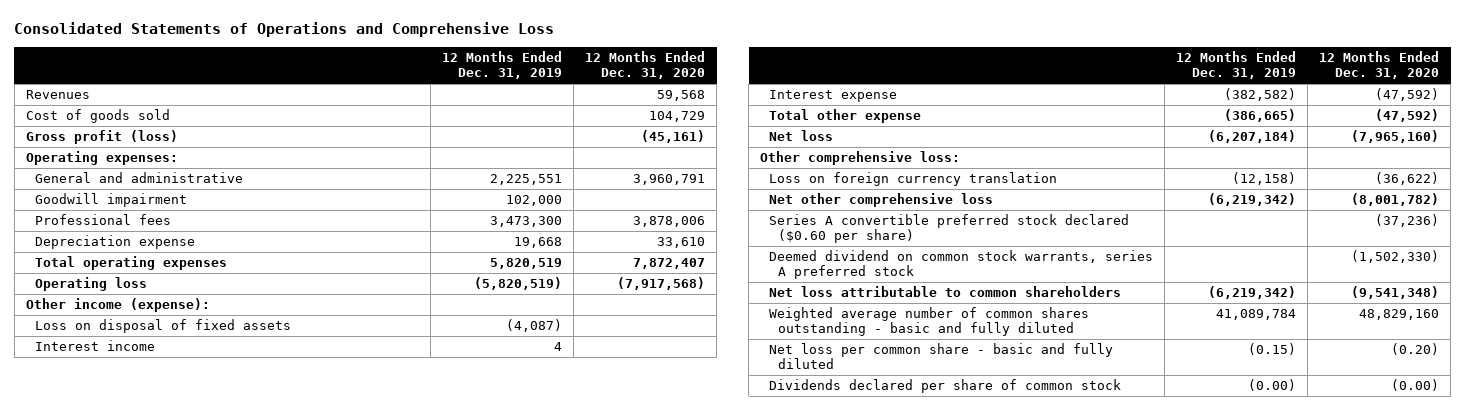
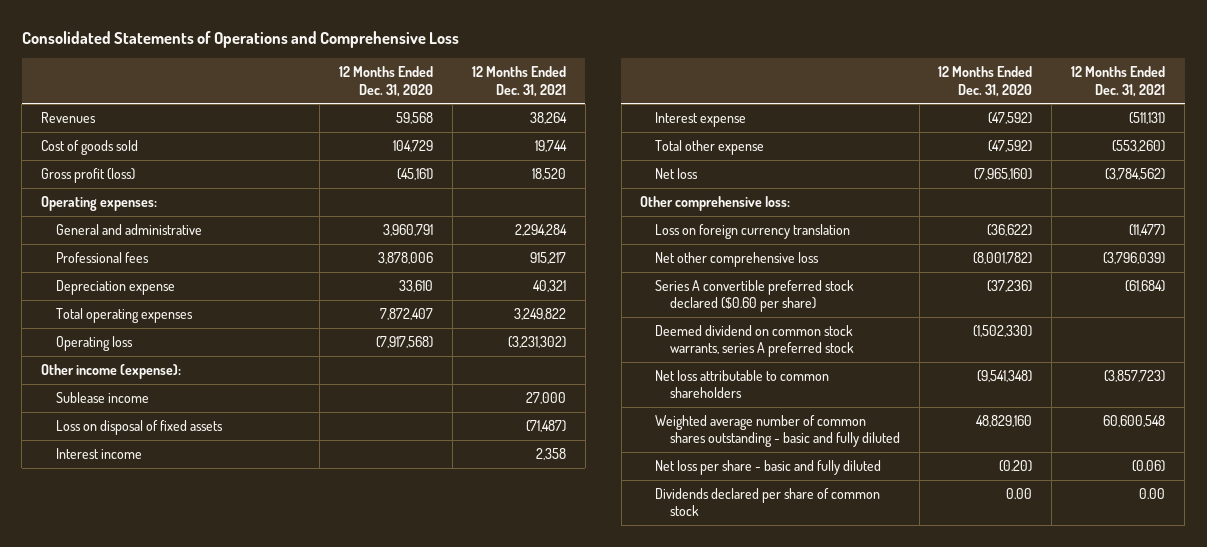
[442,51,563,80] 12 Months Ended Dec. 31, 2019 -> none
none -> [472,66,567,97] 12 Months Ended Dec. 31, 2021
[34,193,187,208] Goodwill impairment -> none
none -> [55,391,149,403] Sublease income
[769,343,1114,370] Net loss per common share - basic and fully diluted -> [655,459,882,475] Net loss per share - basic and fully diluted
[1391,379,1440,392] (0.00) -> [1006,487,1033,499] 0.00

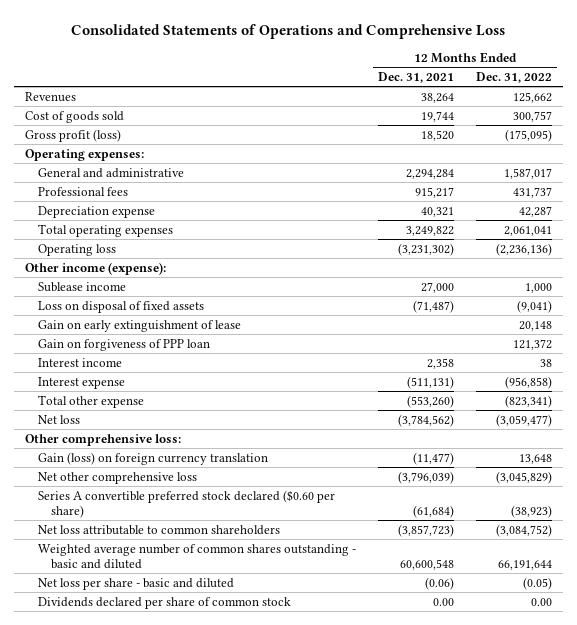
[339,66,434,97] 12 Months Ended Dec. 31, 2020 -> none
none -> [475,71,552,83] Dec. 31, 2022
none -> [38,319,242,332] Gain on early extinguishment of lease
none -> [38,338,211,351] Gain on forgiveness of PPP loan
[655,223,851,239] Loss on foreign currency translation -> [38,451,269,465] Gain (loss) on foreign currency translation
[655,324,854,358] Deemed dividend on common stock warrants, series A preferred stock -> none
[655,414,900,448] Weighted average number of common shares outstanding - basic and fully diluted -> [38,543,357,570] Weighted average number of common shares outstanding - basic and diluted
[655,459,882,475] Net loss per share - basic and fully diluted -> [38,577,235,590] Net loss per share - basic and diluted

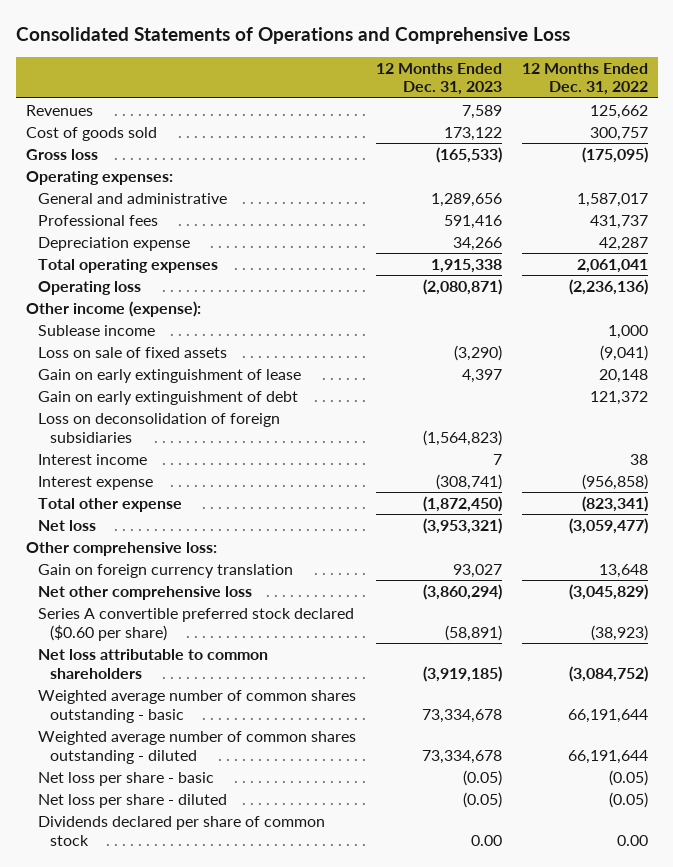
[377,71,454,83] Dec. 31, 2021 -> none
none -> [375,62,502,96] 12 Months Ended Dec. 31, 2023
[25,128,122,142] Gross profit (loss) -> [25,149,98,161] Gross loss
[38,300,205,313] Loss on disposal of fixed assets -> [37,347,227,359] Loss on sale of fixed assets
[38,338,211,351] Gain on forgiveness of PPP loan -> [37,391,298,406] Gain on early extinguishment of debt
none -> [37,413,280,443] Loss on deconsolidation of foreign subsidiaries
[38,451,269,465] Gain (loss) on foreign currency translation -> [37,564,293,579] Gain on foreign currency translation
[38,543,357,570] Weighted average number of common shares outstanding - basic and diluted -> [37,690,356,723] Weighted average number of common shares outstanding - basic
none -> [37,731,356,764] Weighted average number of common shares outstanding - diluted
[38,577,235,590] Net loss per share - basic and diluted -> [37,772,214,787] Net loss per share - basic
none -> [37,794,227,809] Net loss per share - diluted

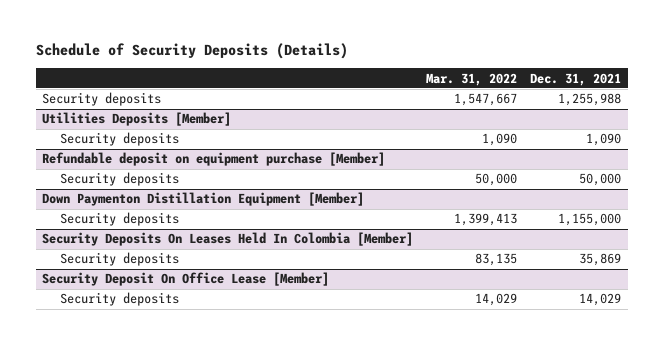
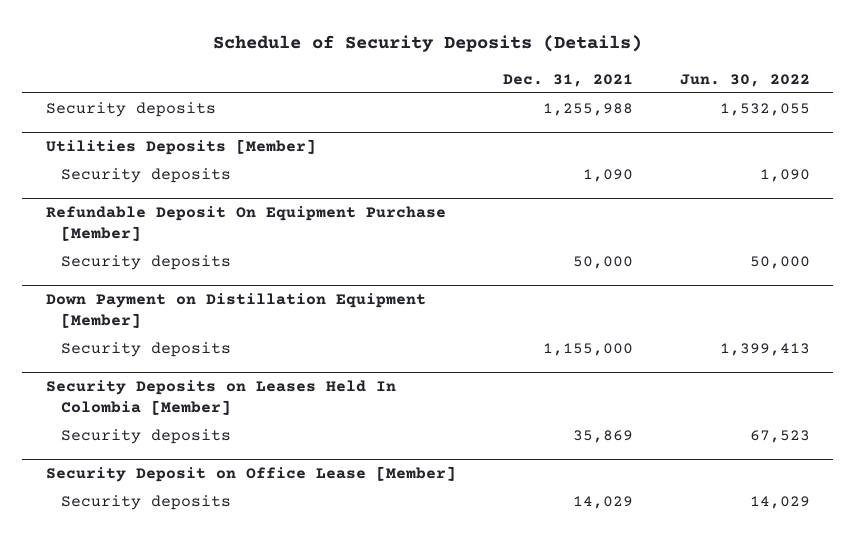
[426,72,518,86] Mar. 31, 2022 -> none
none -> [679,73,810,87] Jun. 30, 2022
[42,152,386,167] Refundable deposit on equipment purchase [Member] -> [45,206,446,241] Refundable Deposit On Equipment Purchase [Member]
[42,192,365,207] Down Paymenton Distillation Equipment [Member] -> [45,293,426,328] Down Payment on Distillation Equipment [Member]
[42,232,414,247] Security Deposits On Leases Held In Colombia [Member] -> [45,380,396,415] Security Deposits on Leases Held In Colombia [Member]
[42,272,330,287] Security Deposit On Office Lease [Member] -> [45,466,456,483] Security Deposit on Office Lease [Member]

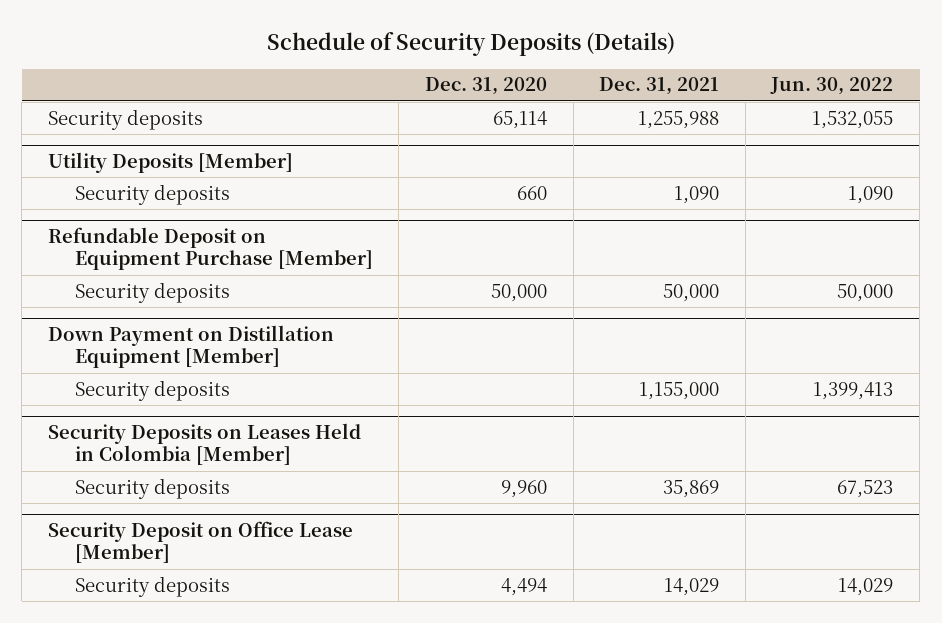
none -> [425,77,548,96] Dec. 31, 2020
[45,139,316,156] Utilities Deposits [Member] -> [48,151,294,173] Utility Deposits [Member]
[45,206,446,241] Refundable Deposit On Equipment Purchase [Member] -> [48,226,373,271] Refundable Deposit on Equipment Purchase [Member]
[45,380,396,415] Security Deposits on Leases Held In Colombia [Member] -> [48,422,362,466] Security Deposits on Leases Held in Colombia [Member]

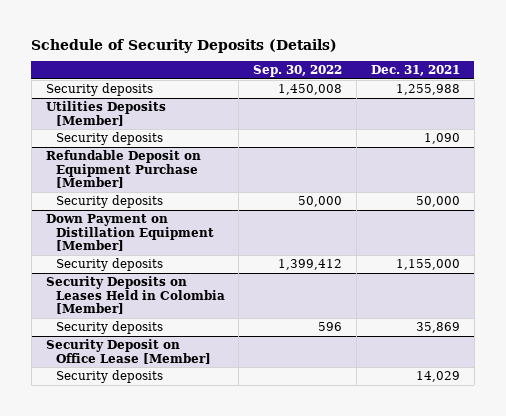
[425,77,548,96] Dec. 31, 2020 -> none
[770,77,894,96] Jun. 30, 2022 -> none
none -> [253,65,343,78] Sep. 30, 2022
[48,151,294,173] Utility Deposits [Member] -> [45,101,166,126] Utilities Deposits [Member]

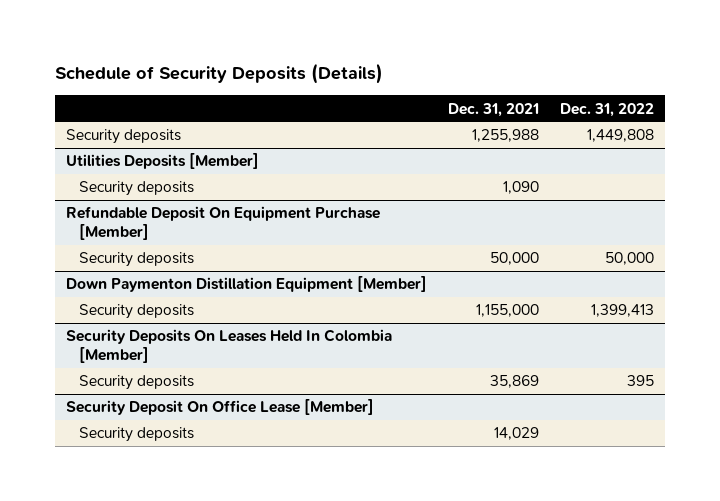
[253,65,343,78] Sep. 30, 2022 -> none
none -> [559,102,654,117] Dec. 31, 2022
[45,150,201,189] Refundable Deposit on Equipment Purchase [Member] -> [65,206,380,240] Refundable Deposit On Equipment Purchase [Member]
[45,214,214,252] Down Payment on Distillation Equipment [Member] -> [65,276,427,293] Down Paymenton Distillation Equipment [Member]
[45,276,225,315] Security Deposits on Leases Held in Colombia [Member] -> [65,329,392,363] Security Deposits On Leases Held In Colombia [Member]
[45,339,211,364] Security Deposit on Office Lease [Member] -> [65,399,374,416] Security Deposit On Office Lease [Member]

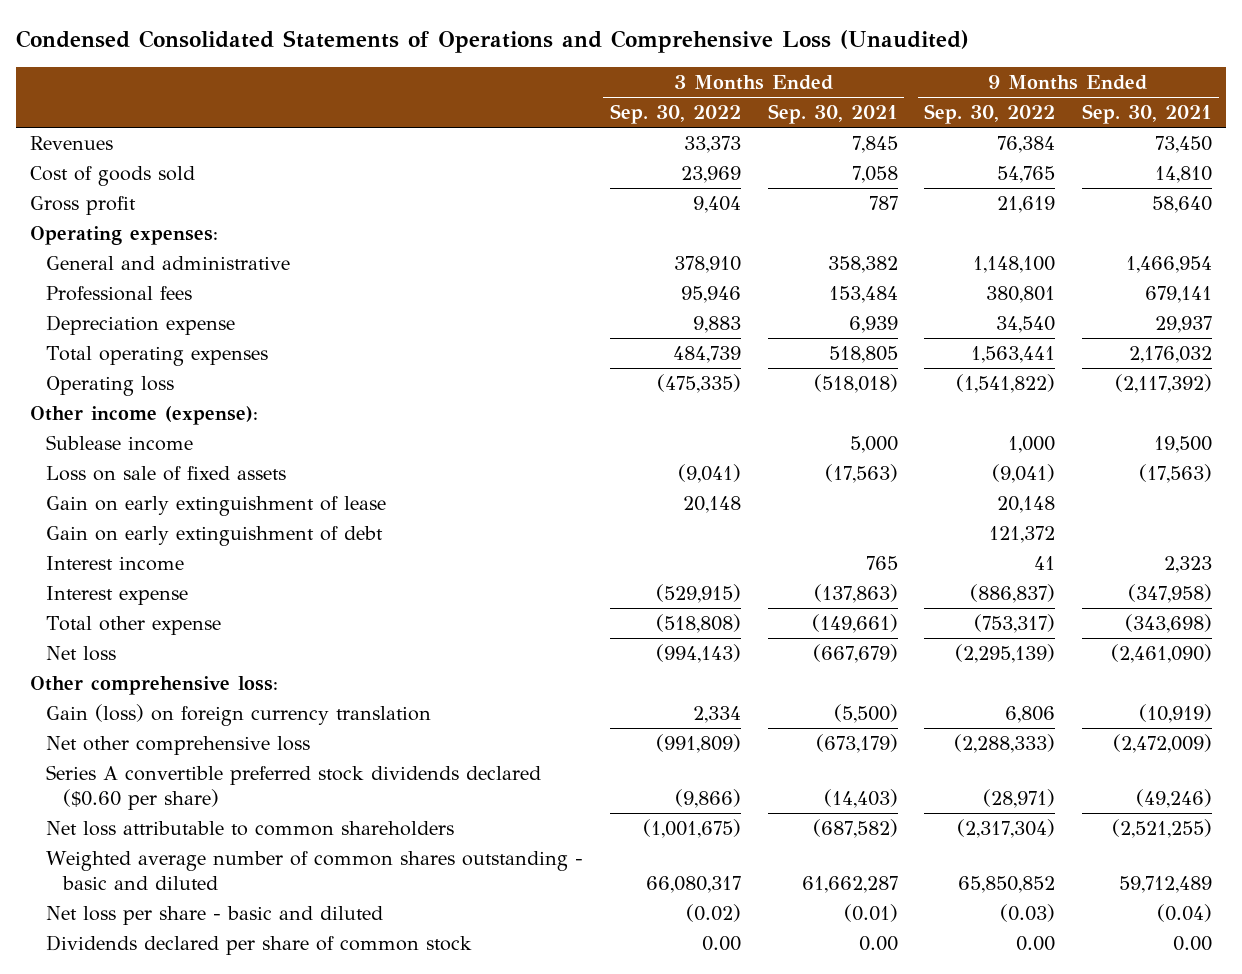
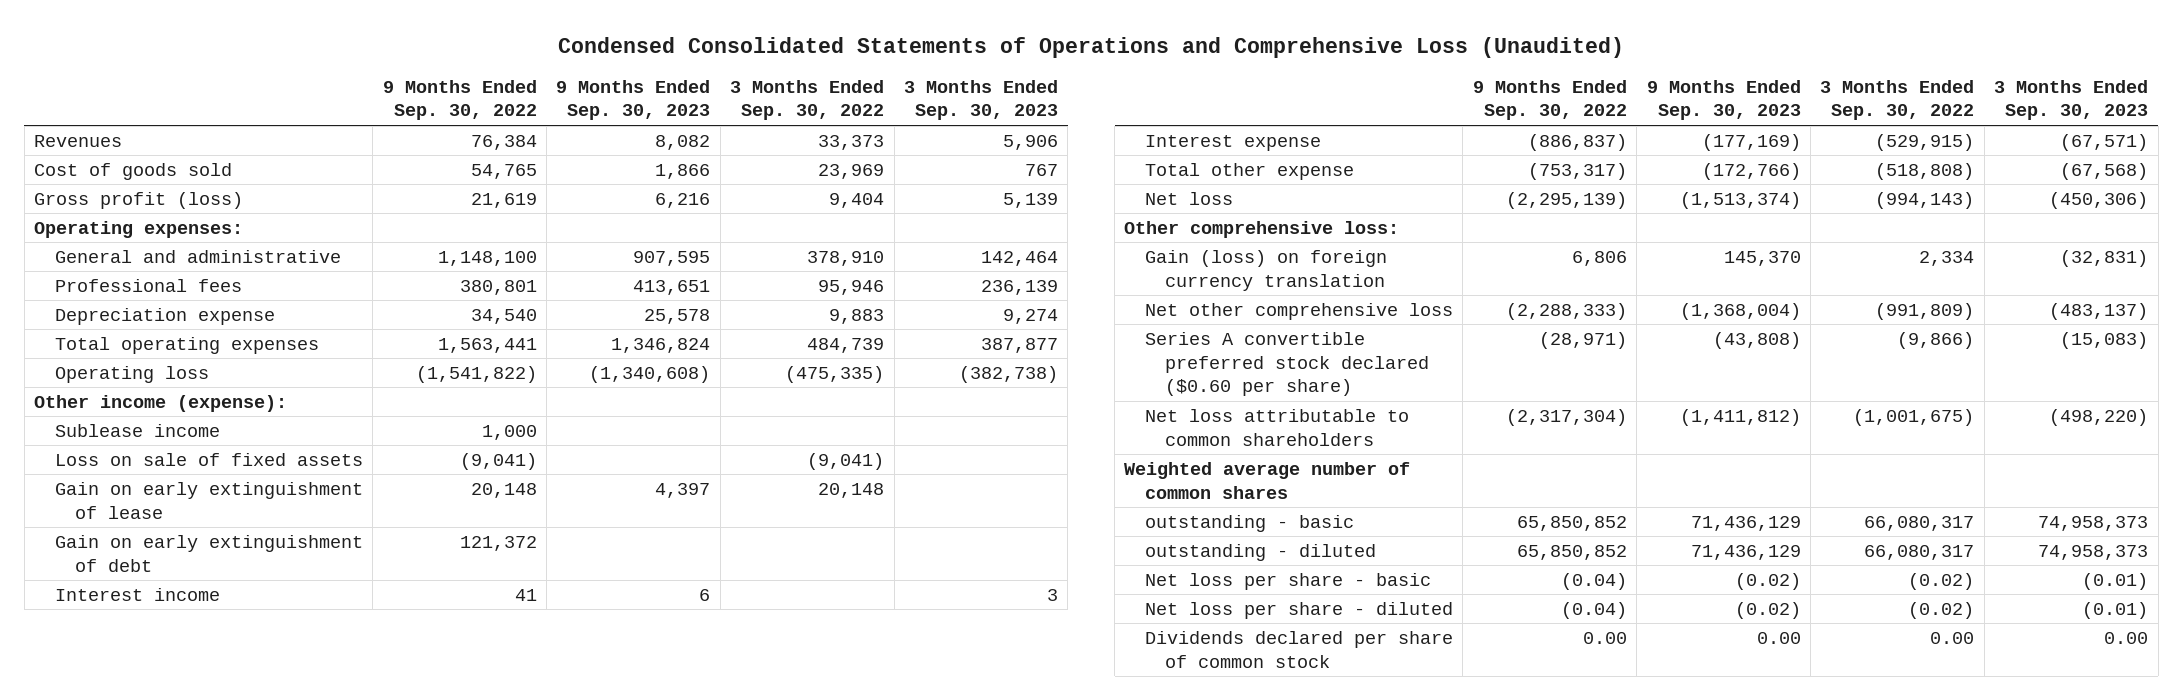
[767,104,898,125] Sep. 30, 2021 -> none
[1082,104,1213,125] Sep. 30, 2021 -> none
none -> [556,79,711,121] 9 Months Ended Sep. 30, 2023
none -> [904,79,1059,121] 3 Months Ended Sep. 30, 2023
[29,196,136,216] Gross profit -> [34,191,244,209] Gross profit (loss)
[46,765,542,810] Series A convertible preferred stock dividends declared ($0.60 per share) -> [1144,331,1430,397] Series A convertible preferred stock declared ($0.60 per share)
none -> [1124,461,1411,499] Weighted average number of common shares
none -> [1144,514,1354,532] outstanding - basic
[46,851,584,890] Weighted average number of common shares outstanding - basic and diluted -> [1144,543,1376,561] outstanding - diluted
none -> [1144,572,1431,590] Net loss per share - basic
[46,906,384,926] Net loss per share - basic and diluted -> [1144,601,1453,619] Net loss per share - diluted
[1000,904,1056,923] (0.03) -> [1560,601,1627,619] (0.04)

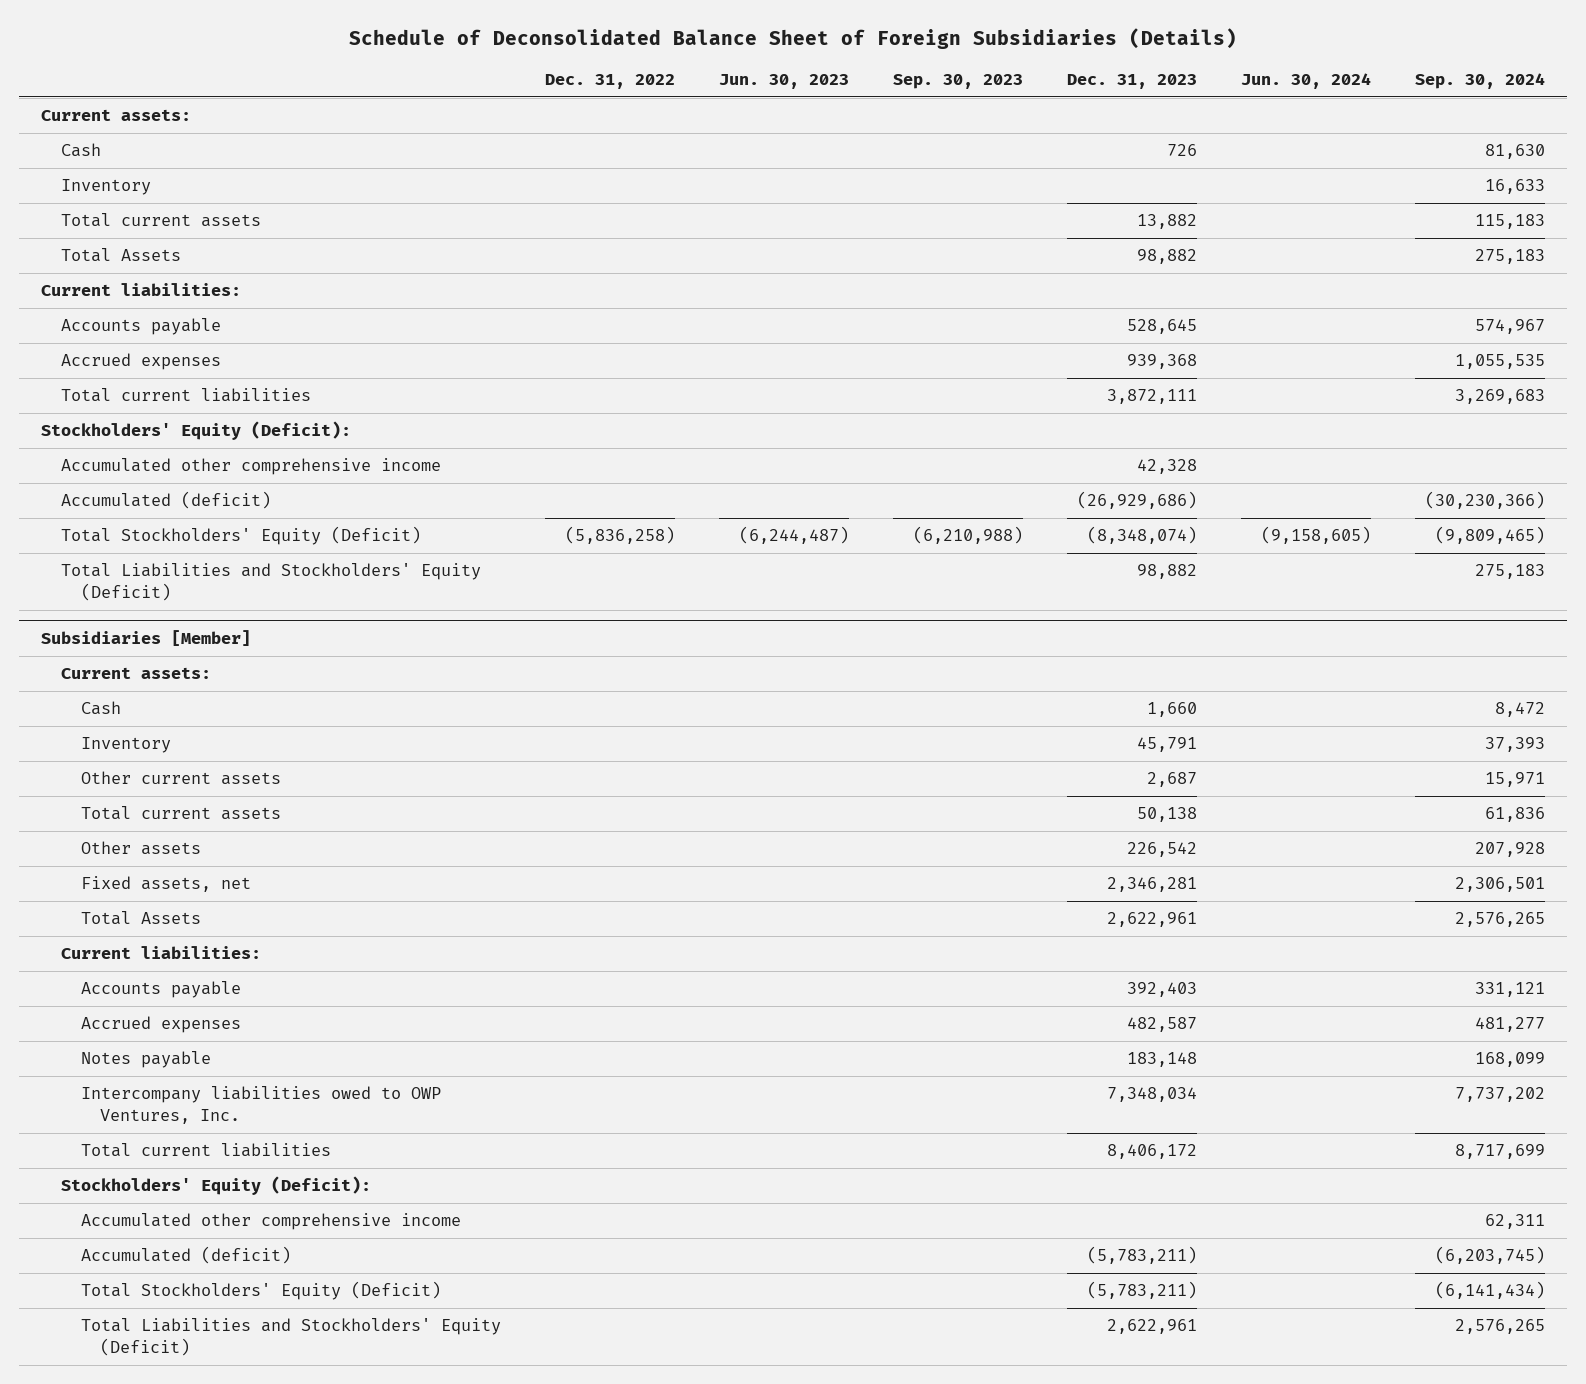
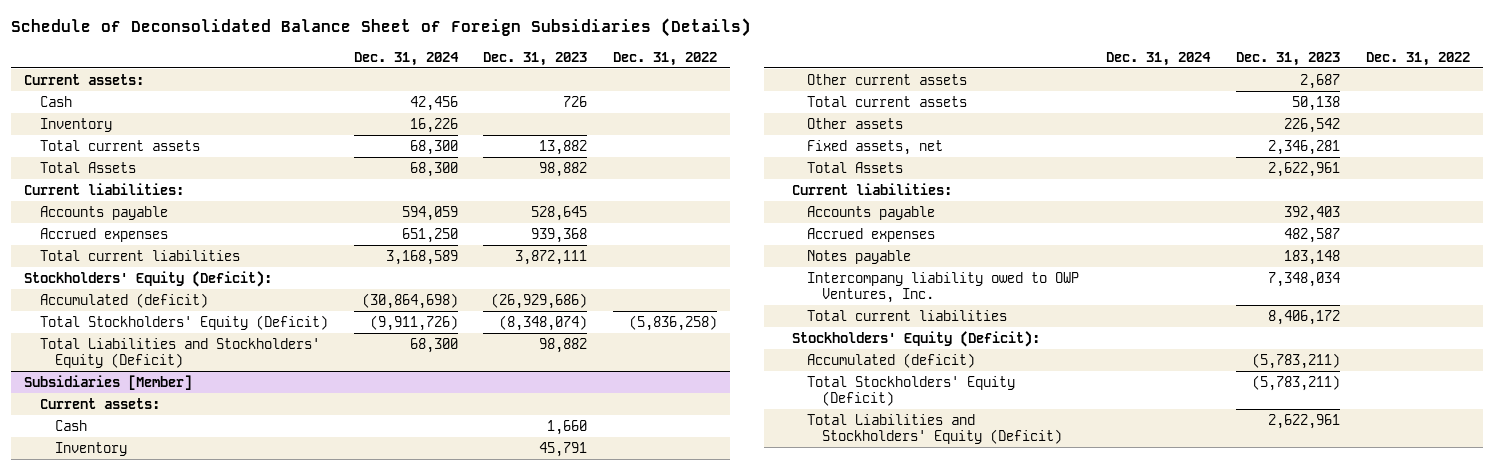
[718,73,849,89] Jun. 30, 2023 -> none
[892,73,1023,89] Sep. 30, 2023 -> none
[1240,72,1371,89] Jun. 30, 2024 -> none
[1415,72,1546,89] Sep. 30, 2024 -> none
none -> [353,51,459,66] Dec. 31, 2024
[60,458,441,476] Accumulated other comprehensive income -> none
[80,1086,441,1124] Intercompany liabilities owed to OWP Ventures, Inc. -> [807,271,1080,303] Intercompany liability owed to OWP Ventures, Inc.
[80,1213,461,1231] Accumulated other comprehensive income -> none

